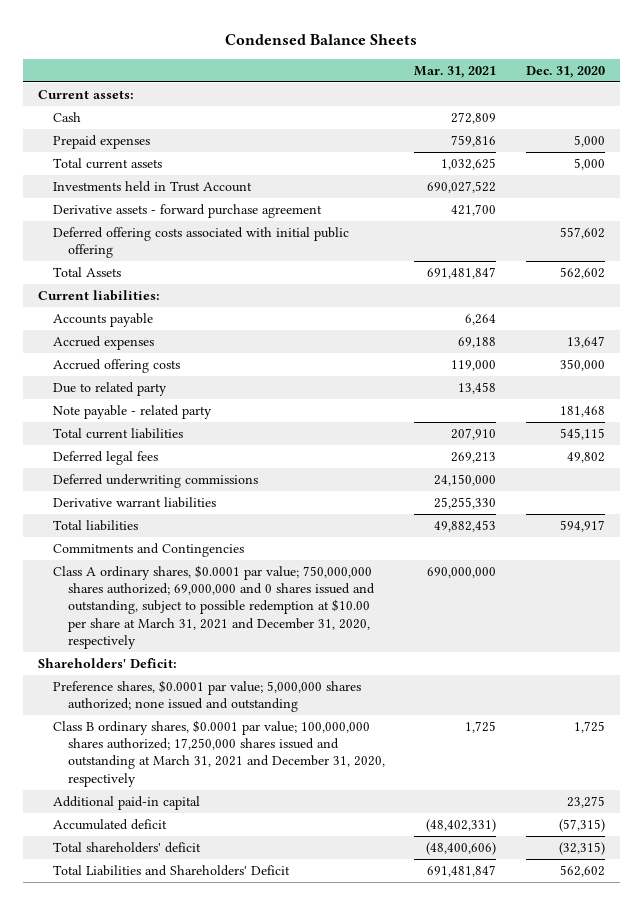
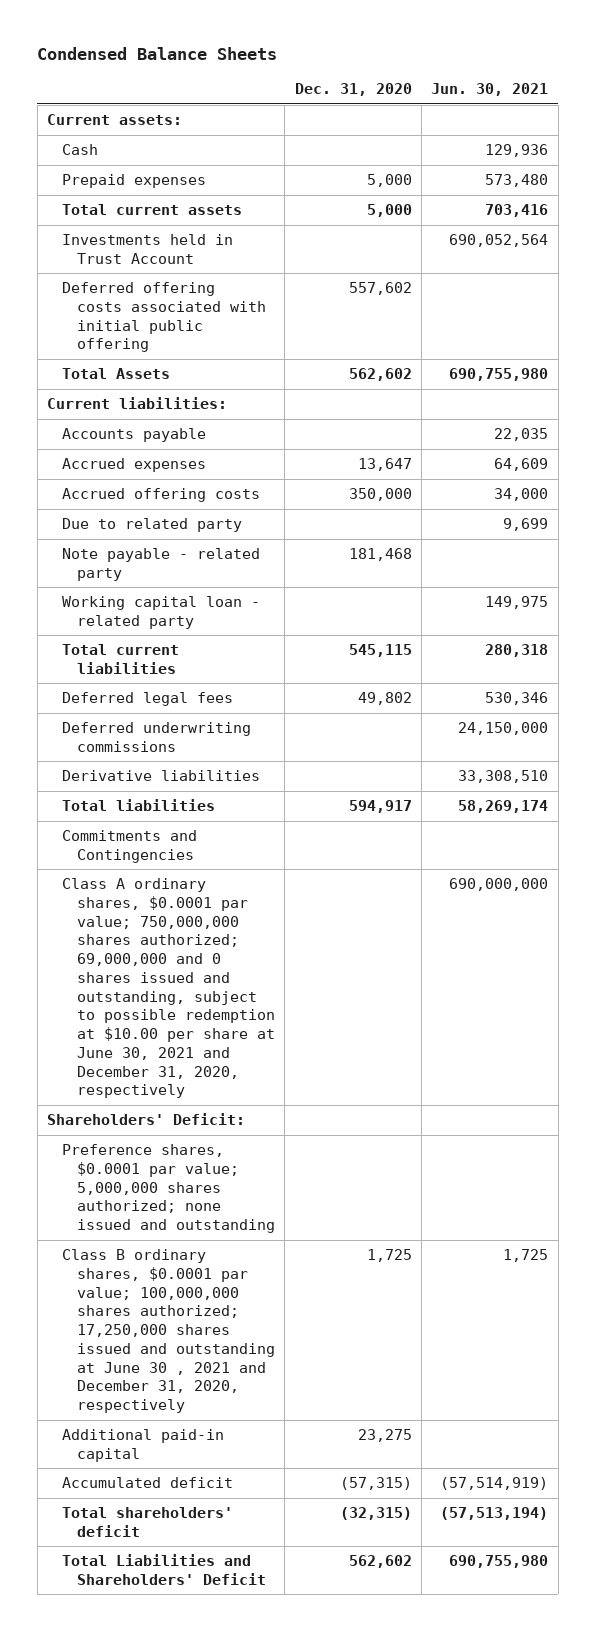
[414,66,497,79] Mar. 31, 2021 -> none
none -> [431,83,549,97] Jun. 30, 2021
[52,203,322,218] Derivative assets - forward purchase agreement -> none
none -> [61,596,260,629] Working capital loan - related party
[52,496,216,508] Derivative warrant liabilities -> [61,770,260,782] Derivative liabilities
[52,564,375,650] Class A ordinary shares, $0.0001 par value; 750,000,000 shares authorized; 69,000,000 and 0 shares issued and outstanding, subject to possible redemption at $10.00 per share at March 31, 2021 and December 31, 2020, respectively -> [61,878,275,1099] Class A ordinary shares, $0.0001 par value; 750,000,000 shares authorized; 69,000,000 and 0 shares issued and outstanding, subject to possible redemption at $10.00 per share at June 30, 2021 and December 31, 2020, respectively
[52,719,385,787] Class B ordinary shares, $0.0001 par value; 100,000,000 shares authorized; 17,250,000 shares issued and outstanding at March 31, 2021 and December 31, 2020, respectively -> [61,1249,275,1414] Class B ordinary shares, $0.0001 par value; 100,000,000 shares authorized; 17,250,000 shares issued and outstanding at June 30 , 2021 and December 31, 2020, respectively

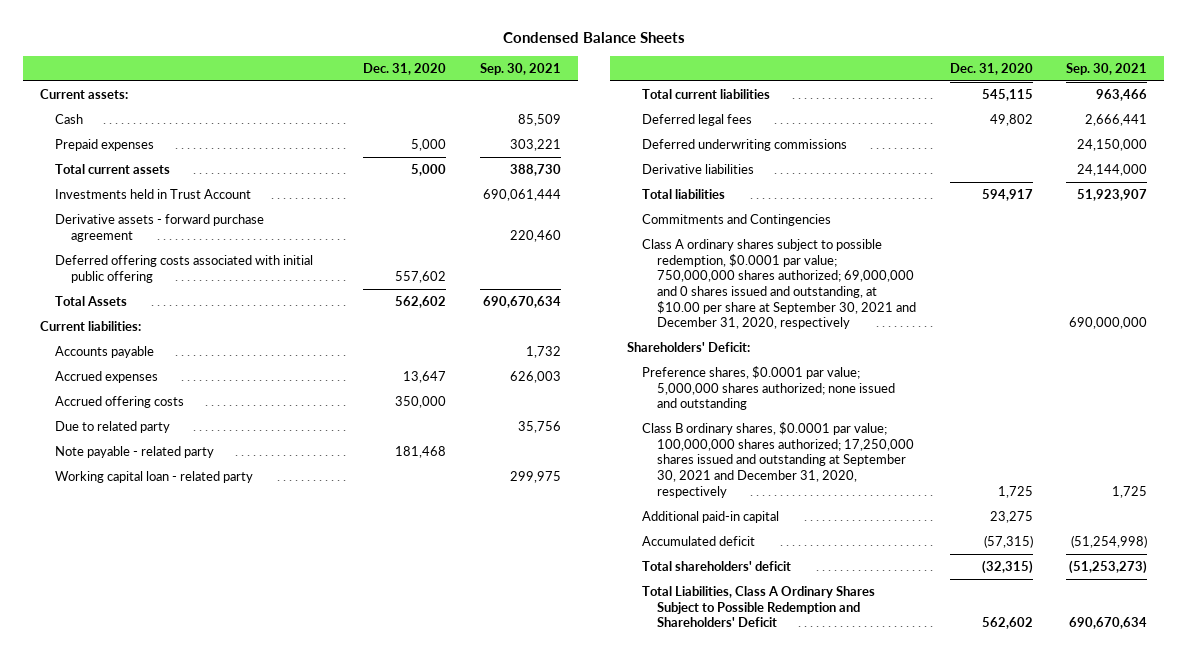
[431,83,549,97] Jun. 30, 2021 -> none
none -> [479,62,561,75] Sep. 30, 2021
none -> [55,214,265,242] Derivative assets - forward purchase agreement
[61,878,275,1099] Class A ordinary shares, $0.0001 par value; 750,000,000 shares authorized; 69,000,000 and 0 shares issued and outstanding, subject to possible redemption at $10.00 per share at June 30, 2021 and December 31, 2020, respectively -> [641,239,917,330] Class A ordinary shares subject to possible redemption, $0.0001 par value; 750,000,000 shares authorized; 69,000,000 and 0 shares issued and outstanding, at $10.00 per share at September 30, 2021 and December 31, 2020, respectively
[61,1249,275,1414] Class B ordinary shares, $0.0001 par value; 100,000,000 shares authorized; 17,250,000 shares issued and outstanding at June 30 , 2021 and December 31, 2020, respectively -> [641,422,915,498] Class B ordinary shares, $0.0001 par value; 100,000,000 shares authorized; 17,250,000 shares issued and outstanding at September 30, 2021 and December 31, 2020, respectively
[61,1554,266,1585] Total Liabilities and Shareholders' Deficit -> [641,586,875,628] Total Liabilities, Class A Ordinary Shares Subject to Possible Redemption and Shareholders' Deficit

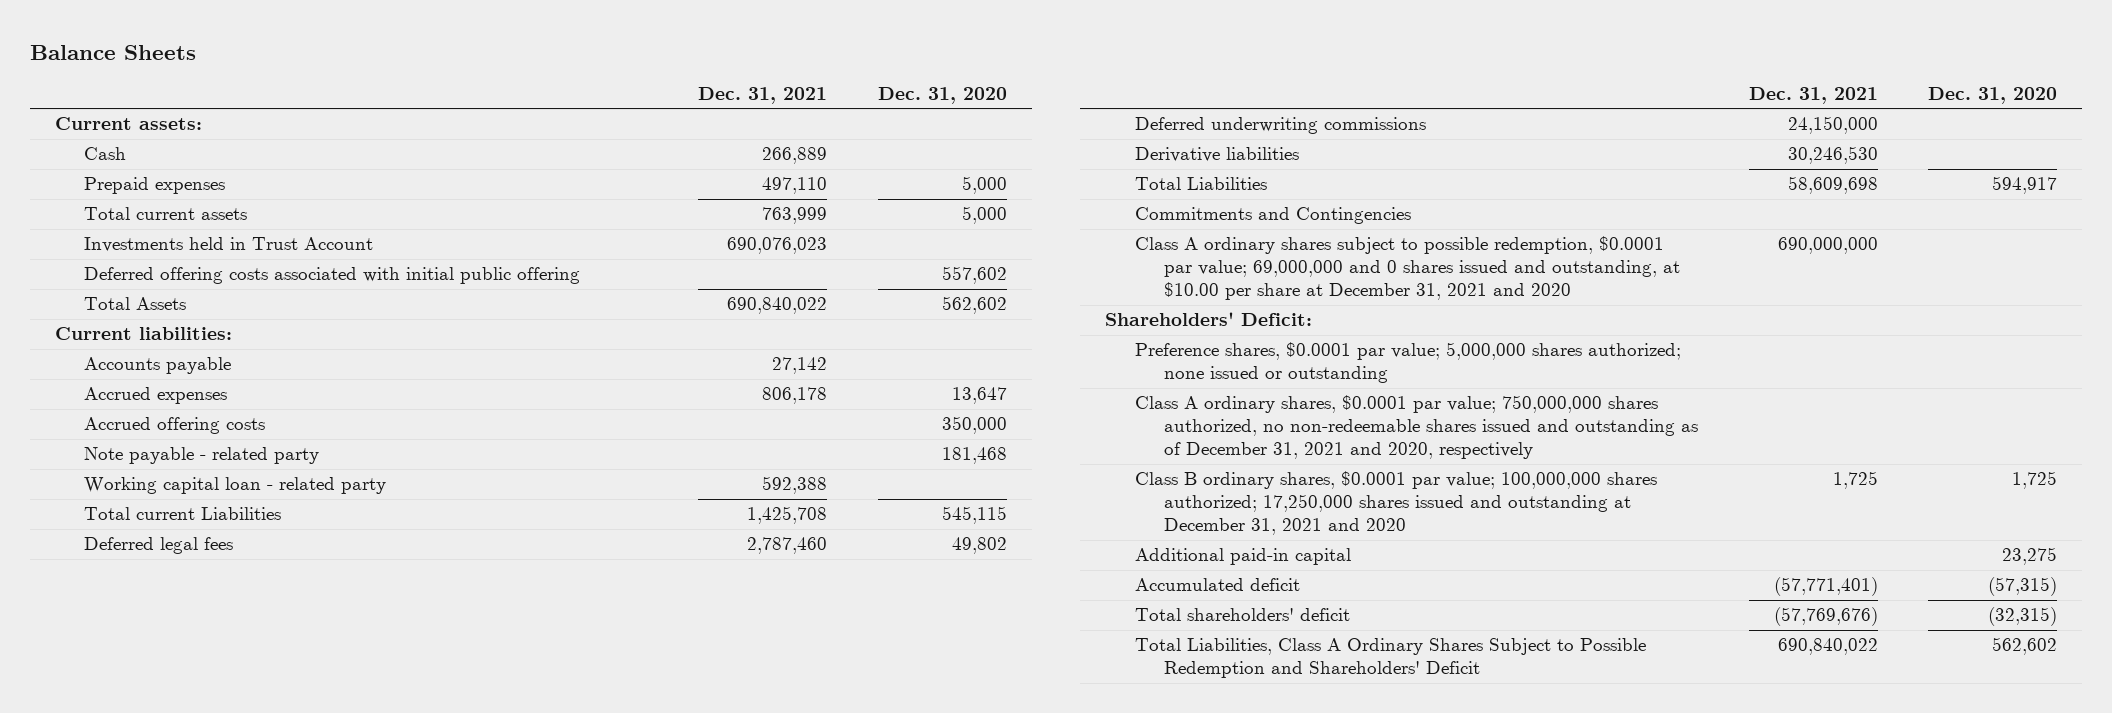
[502,32,685,44] Condensed Balance Sheets -> [29,44,196,60] Balance Sheets
[479,62,561,75] Sep. 30, 2021 -> none
none -> [698,87,828,105] Dec. 31, 2021
[55,214,265,242] Derivative assets - forward purchase agreement -> none
[55,421,171,434] Due to related party -> none
[641,89,770,100] Total current liabilities -> [84,507,282,521] Total current Liabilities
[641,189,725,200] Total liabilities -> [1134,177,1267,191] Total Liabilities
[641,239,917,330] Class A ordinary shares subject to possible redemption, $0.0001 par value; 750,000,000 shares authorized; 69,000,000 and 0 shares issued and outstanding, at $10.00 per share at September 30, 2021 and December 31, 2020, respectively -> [1134,236,1681,301] Class A ordinary shares subject to possible redemption, $0.0001 par value; 69,000,000 and 0 shares issued and outstanding, at $10.00 per share at December 31, 2021 and 2020
[641,366,896,411] Preference shares, $0.0001 par value; 5,000,000 shares authorized; none issued and outstanding -> [1134,342,1681,384] Preference shares, $0.0001 par value; 5,000,000 shares authorized; none issued or outstanding
none -> [1134,395,1699,460] Class A ordinary shares, $0.0001 par value; 750,000,000 shares authorized, no non-redeemable shares issued and outstanding as of December 31, 2021 and 2020, respectively
[641,422,915,498] Class B ordinary shares, $0.0001 par value; 100,000,000 shares authorized; 17,250,000 shares issued and outstanding at September 30, 2021 and December 31, 2020, respectively -> [1134,471,1657,536] Class B ordinary shares, $0.0001 par value; 100,000,000 shares authorized; 17,250,000 shares issued and outstanding at December 31, 2021 and 2020

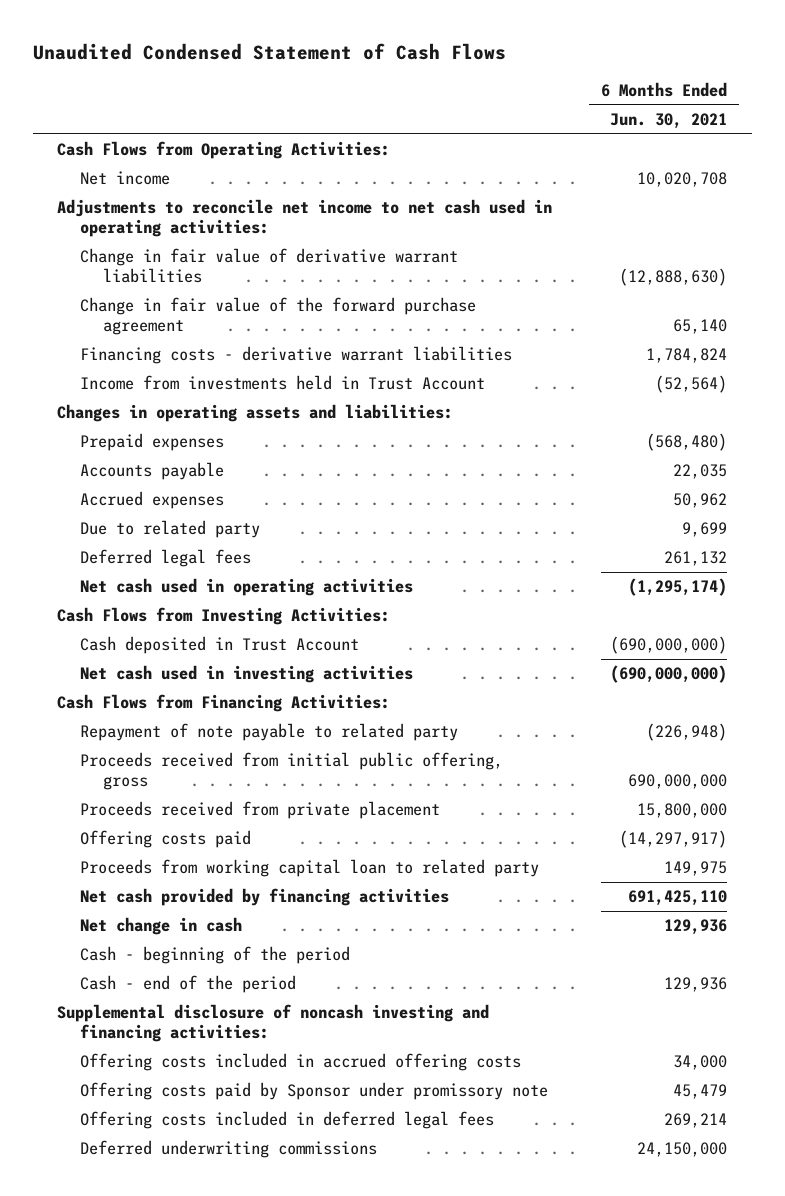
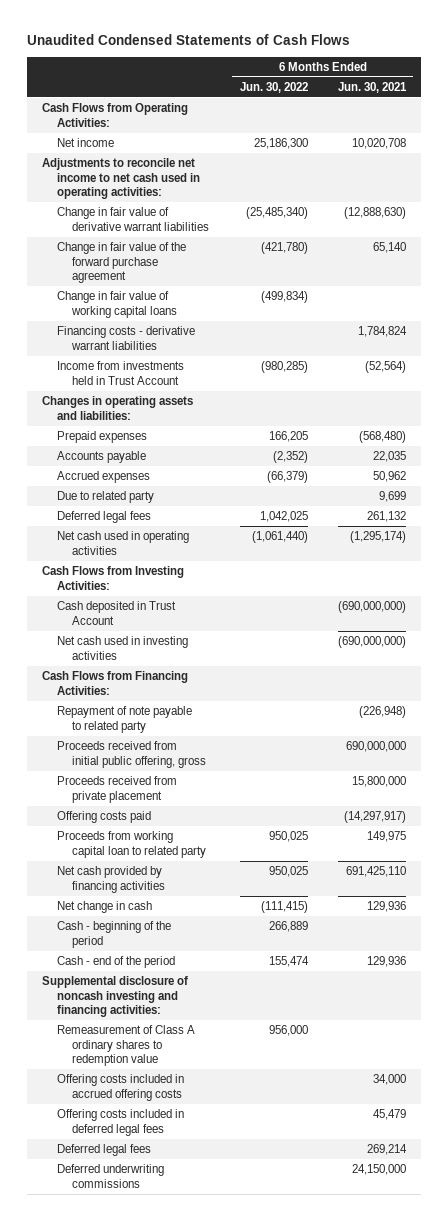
[33,42,507,60] Unaudited Condensed Statement of Cash Flows -> [27,34,351,46] Unaudited Condensed Statements of Cash Flows
none -> [239,82,308,94] Jun. 30, 2022
none -> [57,291,178,318] Change in fair value of working capital loans
none -> [57,1025,196,1067] Remeasurement of Class A ordinary shares to redemption value
[80,1082,549,1101] Offering costs paid by Sponsor under promissory note -> none
[664,1113,728,1129] 269,214 -> [372,1109,406,1121] 45,479
none -> [57,1144,152,1157] Deferred legal fees

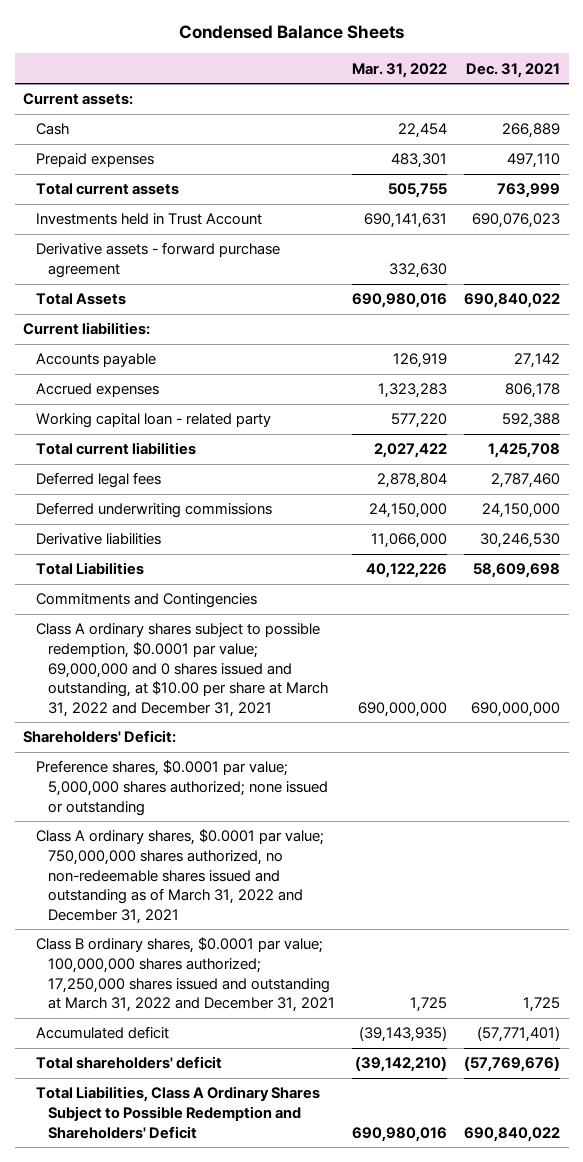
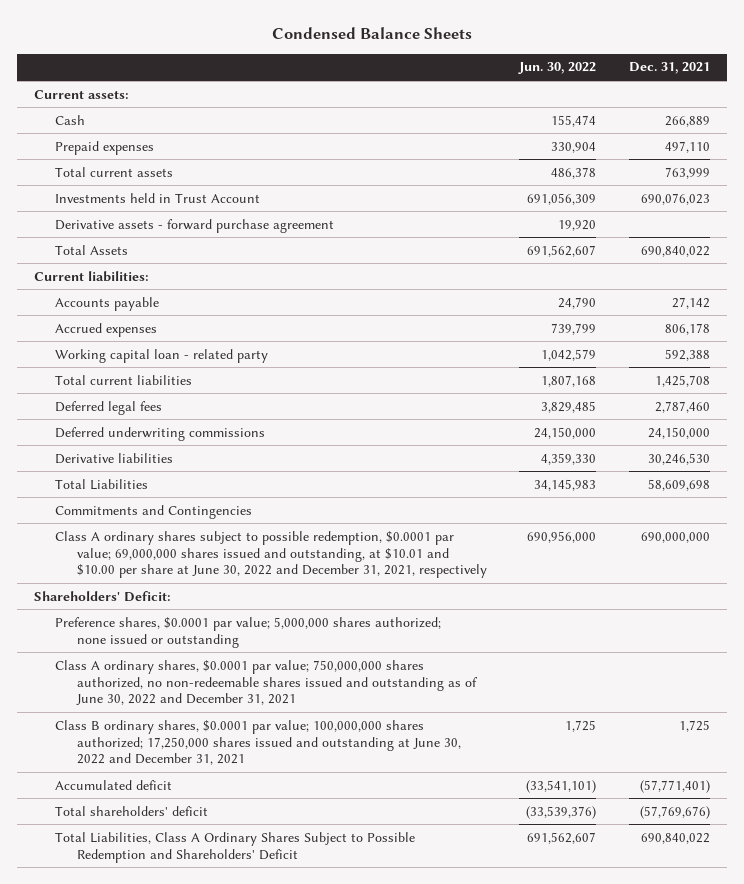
[352,62,448,78] Mar. 31, 2022 -> none
none -> [518,62,597,75] Jun. 30, 2022
[35,623,329,717] Class A ordinary shares subject to possible redemption, $0.0001 par value; 69,000,000 and 0 shares issued and outstanding, at $10.00 per share at March 31, 2022 and December 31, 2021 -> [55,530,487,579] Class A ordinary shares subject to possible redemption, $0.0001 par value; 69,000,000 shares issued and outstanding, at $10.01 and $10.00 per share at June 30, 2022 and December 31, 2021, respectively
[35,829,324,924] Class A ordinary shares, $0.0001 par value; 750,000,000 shares authorized, no non-redeemable shares issued and outstanding as of March 31, 2022 and December 31, 2021 -> [55,659,478,706] Class A ordinary shares, $0.0001 par value; 750,000,000 shares authorized, no non-redeemable shares issued and outstanding as of June 30, 2022 and December 31, 2021
[35,937,336,1013] Class B ordinary shares, $0.0001 par value; 100,000,000 shares authorized; 17,250,000 shares issued and outstanding at March 31, 2022 and December 31, 2021 -> [55,719,461,766] Class B ordinary shares, $0.0001 par value; 100,000,000 shares authorized; 17,250,000 shares issued and outstanding at June 30, 2022 and December 31, 2021

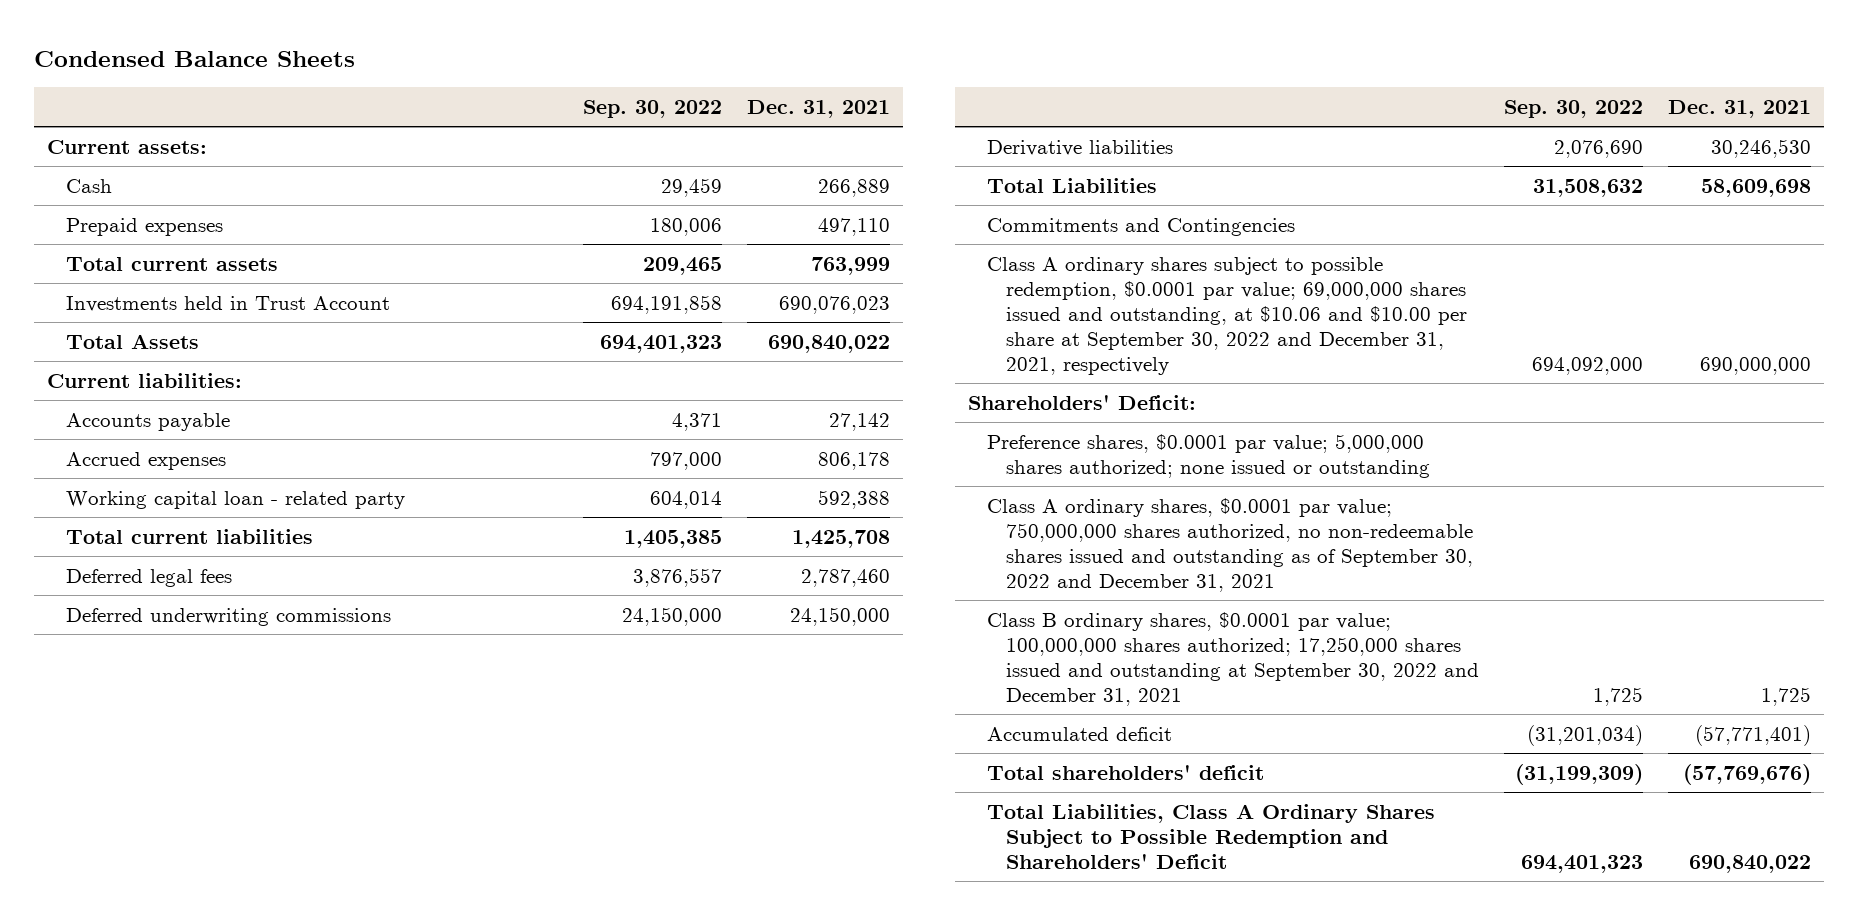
[518,62,597,75] Jun. 30, 2022 -> none
none -> [583,99,723,118] Sep. 30, 2022
[55,218,335,233] Derivative assets - forward purchase agreement -> none
[55,530,487,579] Class A ordinary shares subject to possible redemption, $0.0001 par value; 69,000,000 shares issued and outstanding, at $10.01 and $10.00 per share at June 30, 2022 and December 31, 2021, respectively -> [986,256,1468,375] Class A ordinary shares subject to possible redemption, $0.0001 par value; 69,000,000 shares issued and outstanding, at $10.06 and $10.00 per share at September 30, 2022 and December 31, 2021, respectively
[55,659,478,706] Class A ordinary shares, $0.0001 par value; 750,000,000 shares authorized, no non-redeemable shares issued and outstanding as of June 30, 2022 and December 31, 2021 -> [986,497,1474,592] Class A ordinary shares, $0.0001 par value; 750,000,000 shares authorized, no non-redeemable shares issued and outstanding as of September 30, 2022 and December 31, 2021
[55,719,461,766] Class B ordinary shares, $0.0001 par value; 100,000,000 shares authorized; 17,250,000 shares issued and outstanding at June 30, 2022 and December 31, 2021 -> [986,611,1480,706] Class B ordinary shares, $0.0001 par value; 100,000,000 shares authorized; 17,250,000 shares issued and outstanding at September 30, 2022 and December 31, 2021

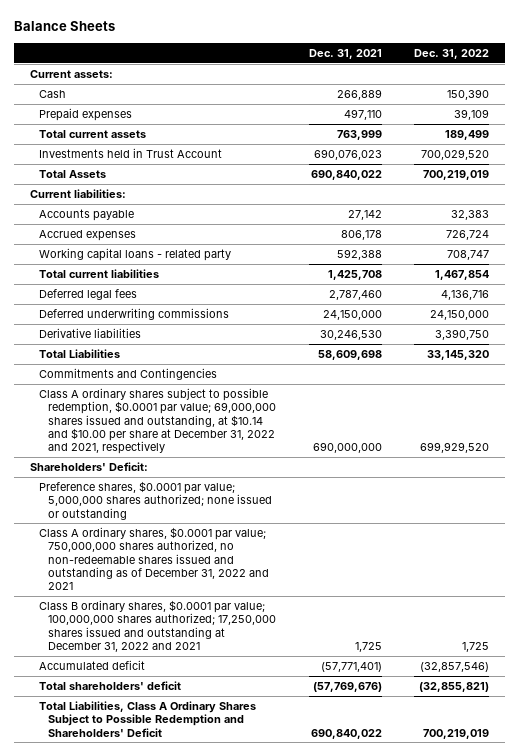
[34,50,356,67] Condensed Balance Sheets -> [13,21,115,32] Balance Sheets
[583,99,723,118] Sep. 30, 2022 -> none
none -> [414,48,490,59] Dec. 31, 2022
[65,490,405,509] Working capital loan - related party -> [39,248,232,262] Working capital loans - related party
[986,256,1468,375] Class A ordinary shares subject to possible redemption, $0.0001 par value; 69,000,000 shares issued and outstanding, at $10.06 and $10.00 per share at September 30, 2022 and December 31, 2021, respectively -> [39,388,277,455] Class A ordinary shares subject to possible redemption, $0.0001 par value; 69,000,000 shares issued and outstanding, at $10.14 and $10.00 per share at December 31, 2022 and 2021, respectively
[986,497,1474,592] Class A ordinary shares, $0.0001 par value; 750,000,000 shares authorized, no non-redeemable shares issued and outstanding as of September 30, 2022 and December 31, 2021 -> [39,527,270,591] Class A ordinary shares, $0.0001 par value; 750,000,000 shares authorized, no non-redeemable shares issued and outstanding as of December 31, 2022 and 2021
[986,611,1480,706] Class B ordinary shares, $0.0001 par value; 100,000,000 shares authorized; 17,250,000 shares issued and outstanding at September 30, 2022 and December 31, 2021 -> [39,600,277,652] Class B ordinary shares, $0.0001 par value; 100,000,000 shares authorized; 17,250,000 shares issued and outstanding at December 31, 2022 and 2021

